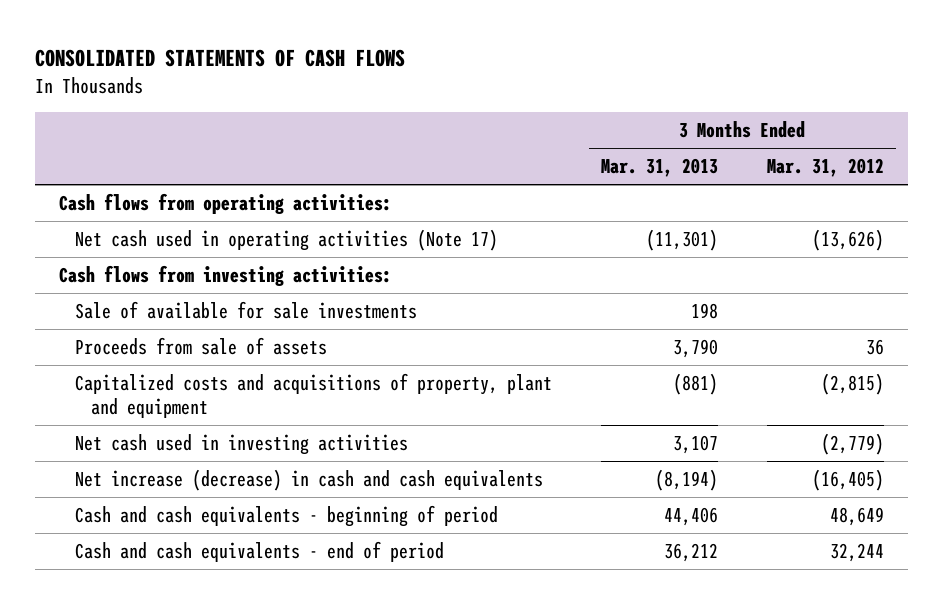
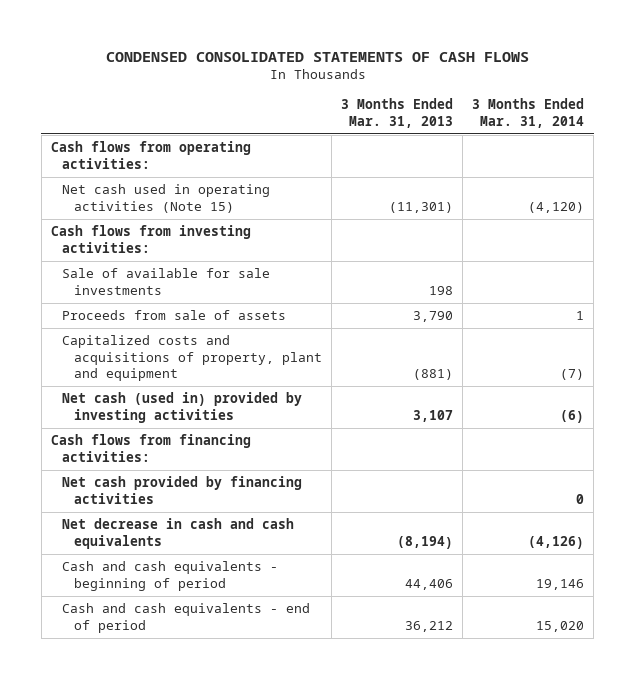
[34,48,405,67] CONSOLIDATED STATEMENTS OF CASH FLOWS -> [105,51,529,62] CONDENSED CONSOLIDATED STATEMENTS OF CASH FLOWS
[766,158,884,178] Mar. 31, 2012 -> none
none -> [472,98,585,128] 3 Months Ended Mar. 31, 2014
[75,228,499,251] Net cash used in operating activities (Note 17) -> [62,184,271,213] Net cash used in operating activities (Note 15)
[75,433,409,455] Net cash used in investing activities -> [62,392,303,423] Net cash (used in) provided by investing activities
none -> [51,434,252,462] Cash flows from financing activities:
none -> [62,476,303,504] Net cash provided by financing activities
[75,468,544,491] Net increase (decrease) in cash and cash equivalents -> [62,518,295,549] Net decrease in cash and cash equivalents

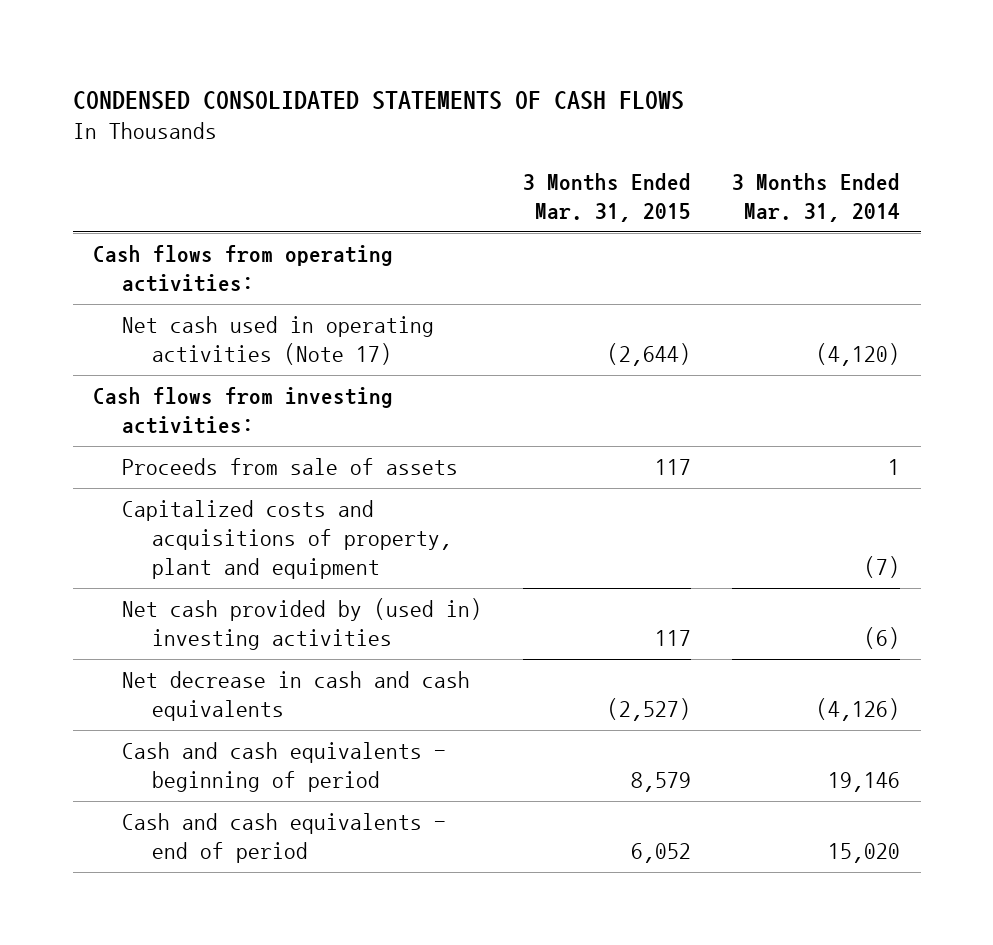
[340,98,453,128] 3 Months Ended Mar. 31, 2013 -> none
none -> [523,172,692,222] 3 Months Ended Mar. 31, 2015
[62,184,271,213] Net cash used in operating activities (Note 15) -> [122,316,435,366] Net cash used in operating activities (Note 17)
[62,268,271,295] Sale of available for sale investments -> none
[51,434,252,462] Cash flows from financing activities: -> none
[62,476,303,504] Net cash provided by financing activities -> none
[62,392,303,423] Net cash (used in) provided by investing activities -> [122,598,483,651] Net cash provided by (used in) investing activities

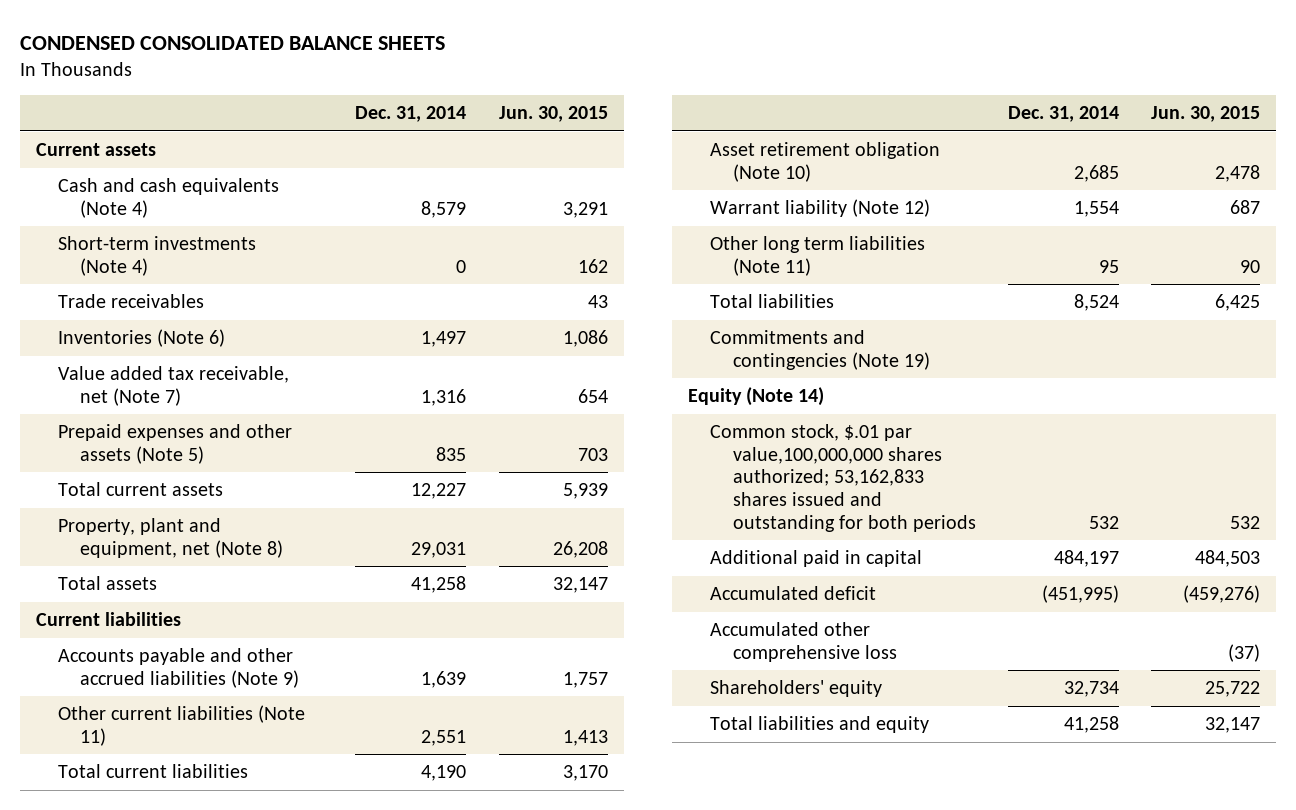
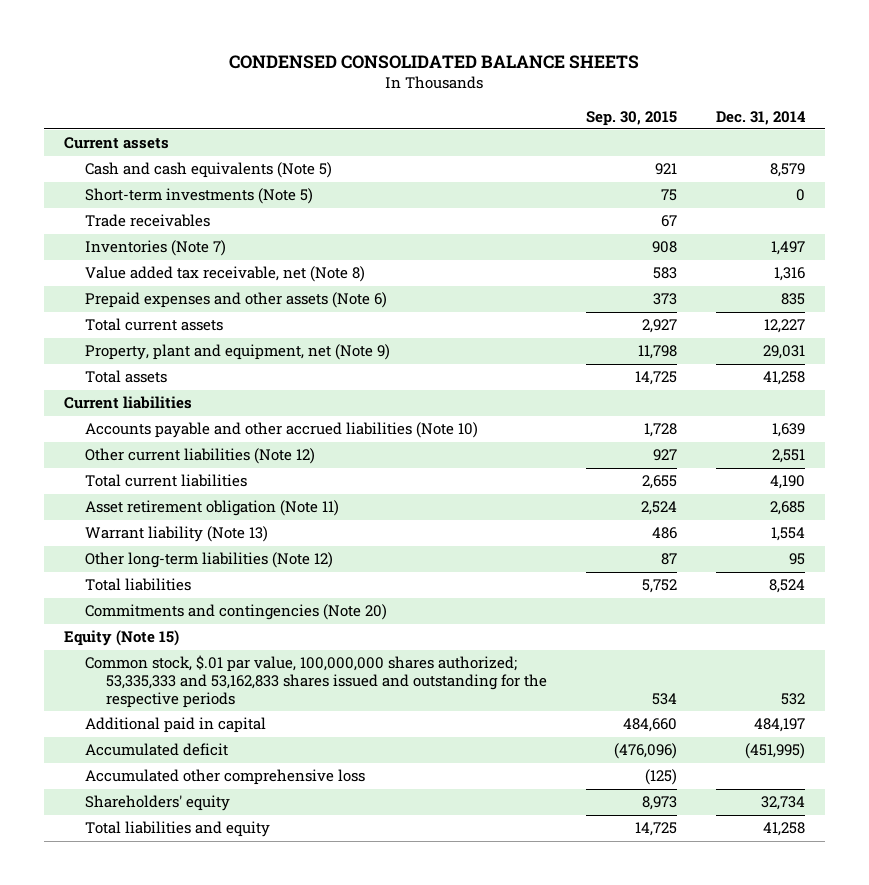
[498,106,608,123] Jun. 30, 2015 -> none
none -> [585,110,677,126] Sep. 30, 2015
[58,178,280,218] Cash and cash equivalents (Note 4) -> [84,162,332,179] Cash and cash equivalents (Note 5)
[58,236,257,276] Short-term investments (Note 4) -> [84,188,313,205] Short-term investments (Note 5)
[58,329,226,348] Inventories (Note 6) -> [84,240,226,257] Inventories (Note 7)
[58,366,290,406] Value added tax receivable, net (Note 7) -> [84,266,365,283] Value added tax receivable, net (Note 8)
[58,424,293,464] Prepaid expenses and other assets (Note 5) -> [84,292,387,309] Prepaid expenses and other assets (Note 6)
[58,518,284,558] Property, plant and equipment, net (Note 8) -> [84,344,390,361] Property, plant and equipment, net (Note 9)
[58,648,300,688] Accounts payable and other accrued liabilities (Note 9) -> [84,422,478,439] Accounts payable and other accrued liabilities (Note 10)
[58,705,306,746] Other current liabilities (Note 11) -> [84,448,315,465] Other current liabilities (Note 12)
[710,142,941,182] Asset retirement obligation (Note 10) -> [84,500,339,517] Asset retirement obligation (Note 11)
[710,199,931,218] Warrant liability (Note 12) -> [84,526,268,543] Warrant liability (Note 13)
[710,236,926,276] Other long term liabilities (Note 11) -> [84,552,333,569] Other long-term liabilities (Note 12)
[710,330,930,370] Commitments and contingencies (Note 19) -> [84,604,387,621] Commitments and contingencies (Note 20)
[688,387,825,407] Equity (Note 14) -> [63,630,179,647] Equity (Note 15)
[710,424,976,532] Common stock, $.01 par value,100,000,000 shares authorized; 53,162,833 shares issued and outstanding for both periods -> [84,655,547,708] Common stock, $.01 par value, 100,000,000 shares authorized; 53,335,333 and 53,162,833 shares issued and outstanding for the respective periods

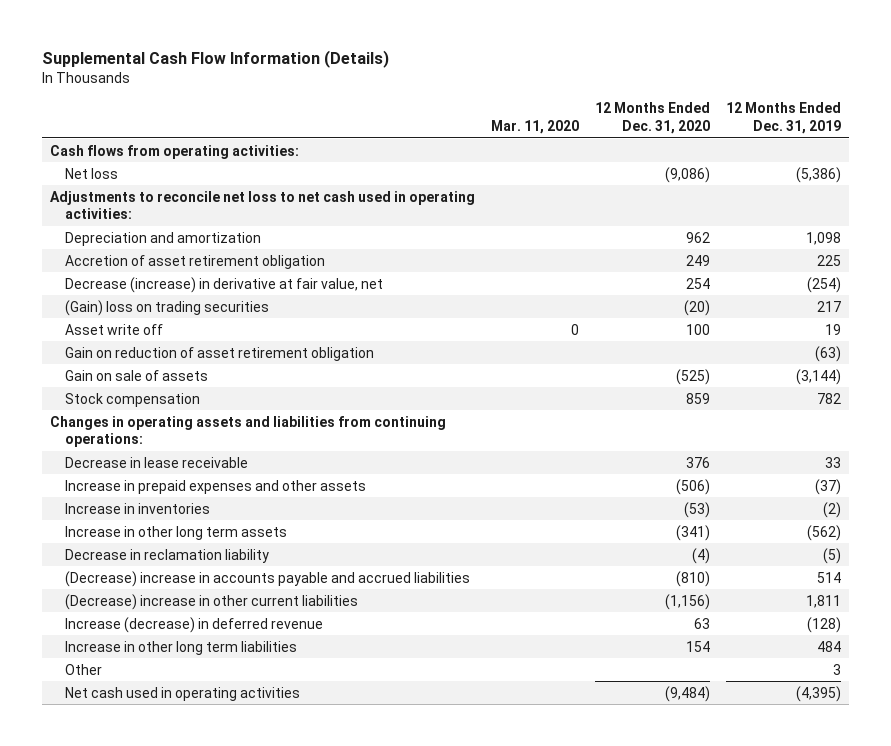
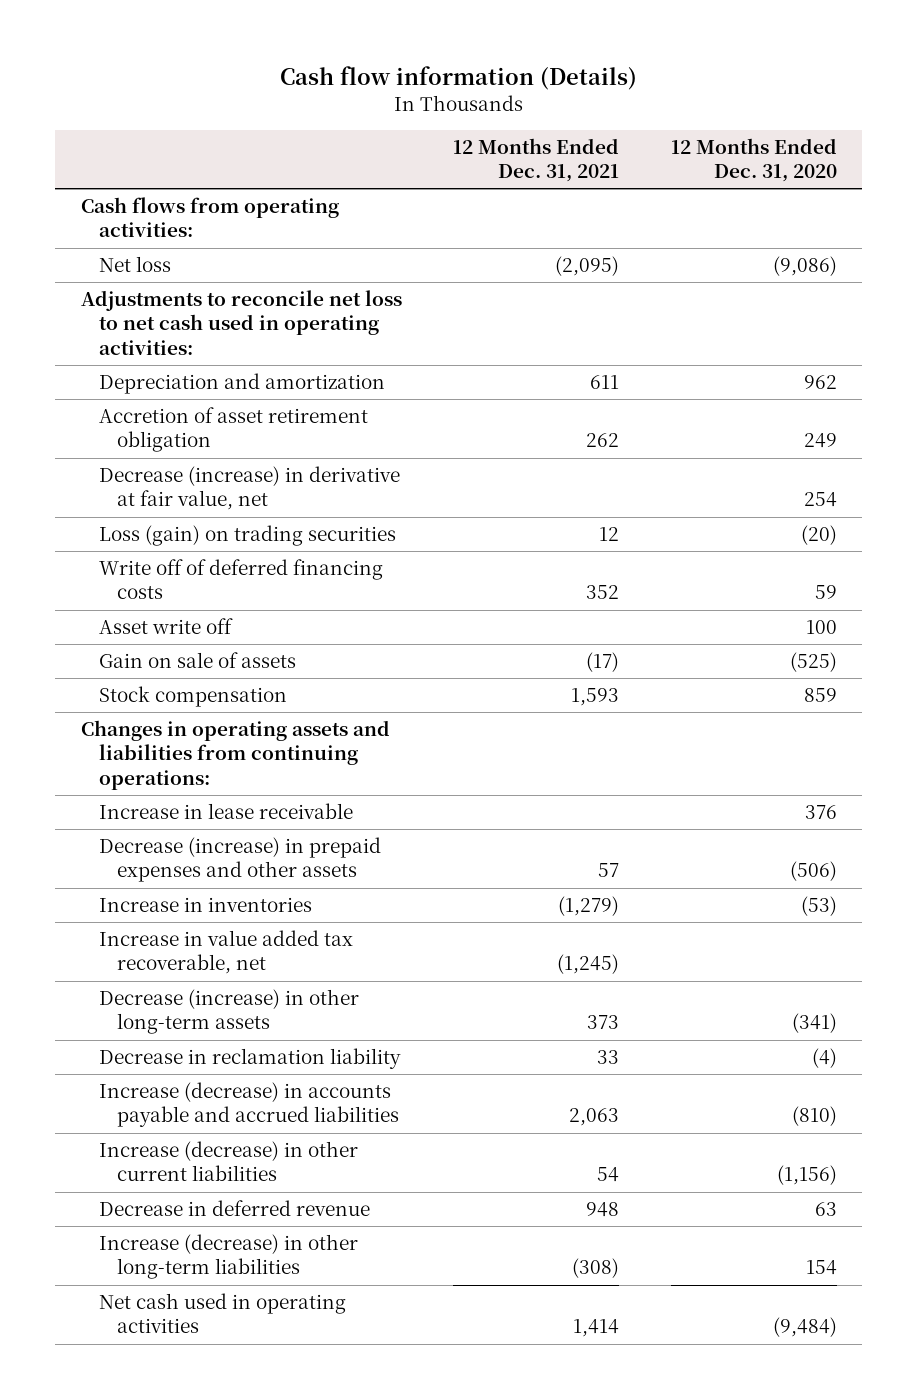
[41,49,389,68] Supplemental Cash Flow Information (Details) -> [279,65,637,90] Cash flow information (Details)
[490,119,579,134] Mar. 11, 2020 -> none
[726,102,842,134] 12 Months Ended Dec. 31, 2019 -> none
none -> [453,137,620,182] 12 Months Ended Dec. 31, 2021
[64,299,269,316] (Gain) loss on trading securities -> [98,525,396,547] Loss (gain) on trading securities
none -> [98,559,383,600] Write off of deferred financing costs
[64,346,374,361] Gain on reduction of asset retirement obligation -> none
[64,456,248,468] Decrease in lease receivable -> [98,803,353,820] Increase in lease receivable
[64,479,366,494] Increase in prepaid expenses and other assets -> [98,837,381,883] Decrease (increase) in prepaid expenses and other assets
none -> [98,930,353,975] Increase in value added tax recoverable, net
[64,525,287,540] Increase in other long term assets -> [98,989,359,1035] Decrease (increase) in other long-term assets
[64,663,102,675] Other -> none
[64,570,470,587] (Decrease) increase in accounts payable and accrued liabilities -> [98,1082,399,1128] Increase (decrease) in accounts payable and accrued liabilities
[64,593,358,610] (Decrease) increase in other current liabilities -> [98,1141,358,1182] Increase (decrease) in other current liabilities
[64,616,323,633] Increase (decrease) in deferred revenue -> [98,1200,370,1217] Decrease in deferred revenue
[64,640,297,655] Increase in other long term liabilities -> [98,1234,358,1280] Increase (decrease) in other long-term liabilities

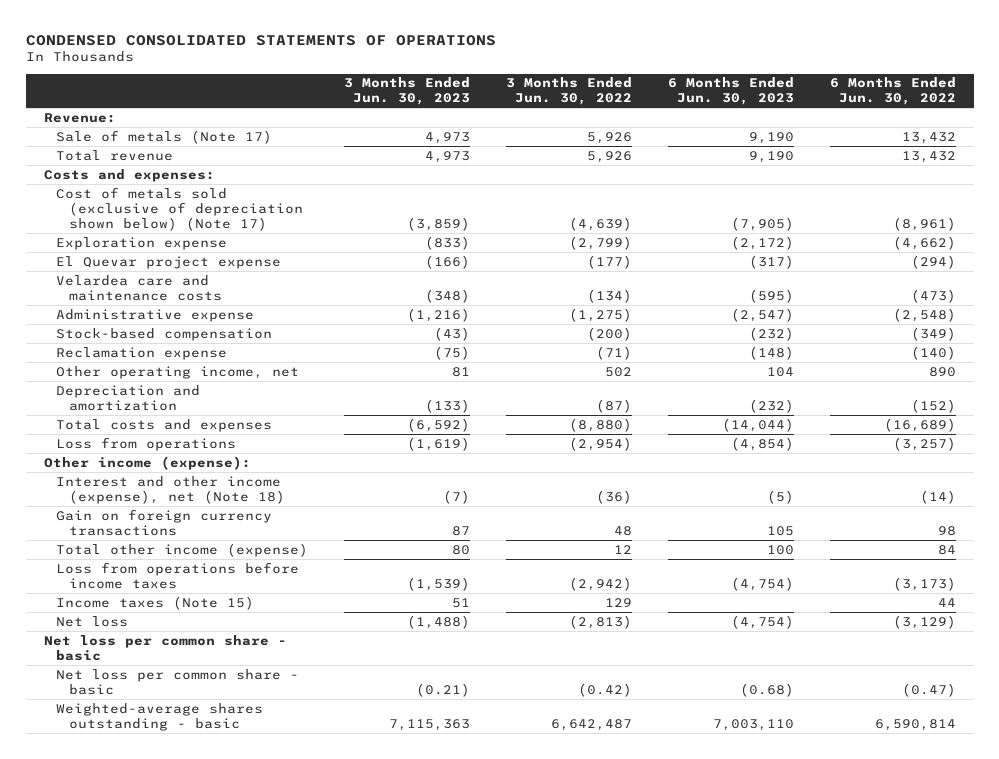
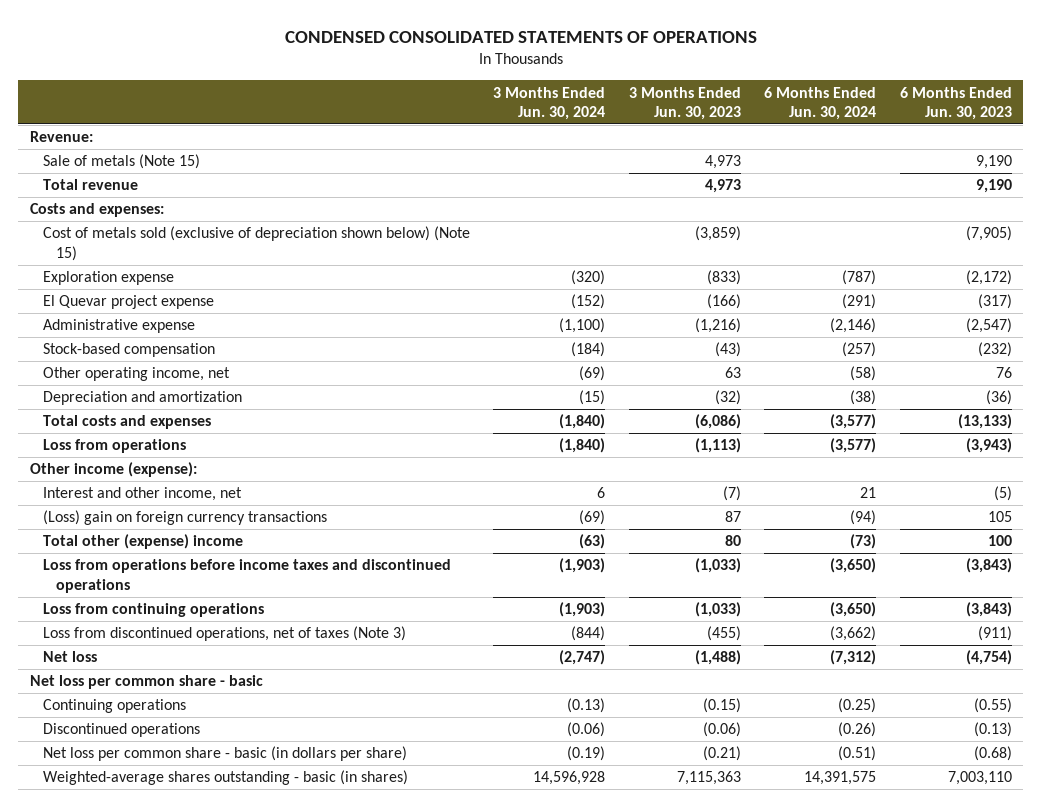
[506,77,633,106] 3 Months Ended Jun. 30, 2022 -> none
[829,77,956,106] 6 Months Ended Jun. 30, 2022 -> none
none -> [493,86,606,121] 3 Months Ended Jun. 30, 2024
none -> [764,86,877,121] 6 Months Ended Jun. 30, 2024
[56,129,273,144] Sale of metals (Note 17) -> [42,154,200,170] Sale of metals (Note 15)
[56,186,304,231] Cost of metals sold (exclusive of depreciation shown below) (Note 17) -> [42,226,470,261] Cost of metals sold (exclusive of depreciation shown below) (Note 15)
[56,274,223,301] Velardea care and maintenance costs -> none
[56,346,228,360] Reclamation expense -> none
[452,366,471,377] 81 -> [724,367,741,379] 63
[767,366,795,377] 104 -> [995,367,1012,379] 76
[425,398,471,413] (133) -> [714,390,741,406] (32)
[749,398,795,413] (232) -> [985,390,1012,406] (36)
[407,417,471,432] (6,592) -> [694,414,741,430] (6,086)
[722,417,795,432] (14,044) -> [957,414,1012,430] (13,133)
[407,436,471,451] (1,619) -> [694,438,741,454] (1,113)
[731,436,795,451] (4,854) -> [965,438,1012,454] (3,943)
[56,595,255,610] Income taxes (Note 15) -> none
[56,475,286,504] Interest and other income (expense), net (Note 18) -> [42,487,242,502] Interest and other income, net
[56,508,273,536] Gain on foreign currency transactions -> [42,510,327,526] (Loss) gain on foreign currency transactions
[56,542,309,557] Total other income (expense) -> [42,534,243,550] Total other (expense) income
[56,561,300,589] Loss from operations before income taxes -> [42,559,451,593] Loss from operations before income taxes and discontinued operations
[407,576,471,591] (1,539) -> [694,558,741,574] (1,033)
[731,576,795,591] (4,754) -> [965,558,1012,574] (3,843)
none -> [42,603,264,618] Loss from continuing operations
none -> [42,626,406,642] Loss from discontinued operations, net of taxes (Note 3)
none -> [42,699,186,714] Continuing operations
none -> [42,723,200,738] Discontinued operations
[56,668,300,695] Net loss per common share - basic -> [42,746,407,762] Net loss per common share - basic (in dollars per share)
[56,702,264,731] Weighted-average shares outstanding - basic -> [42,770,408,786] Weighted-average shares outstanding - basic (in shares)

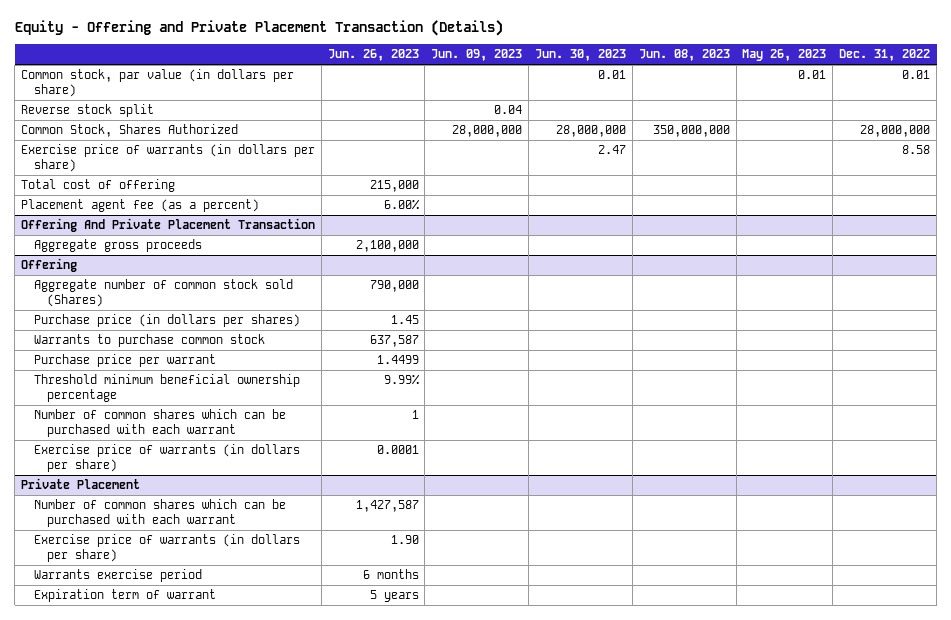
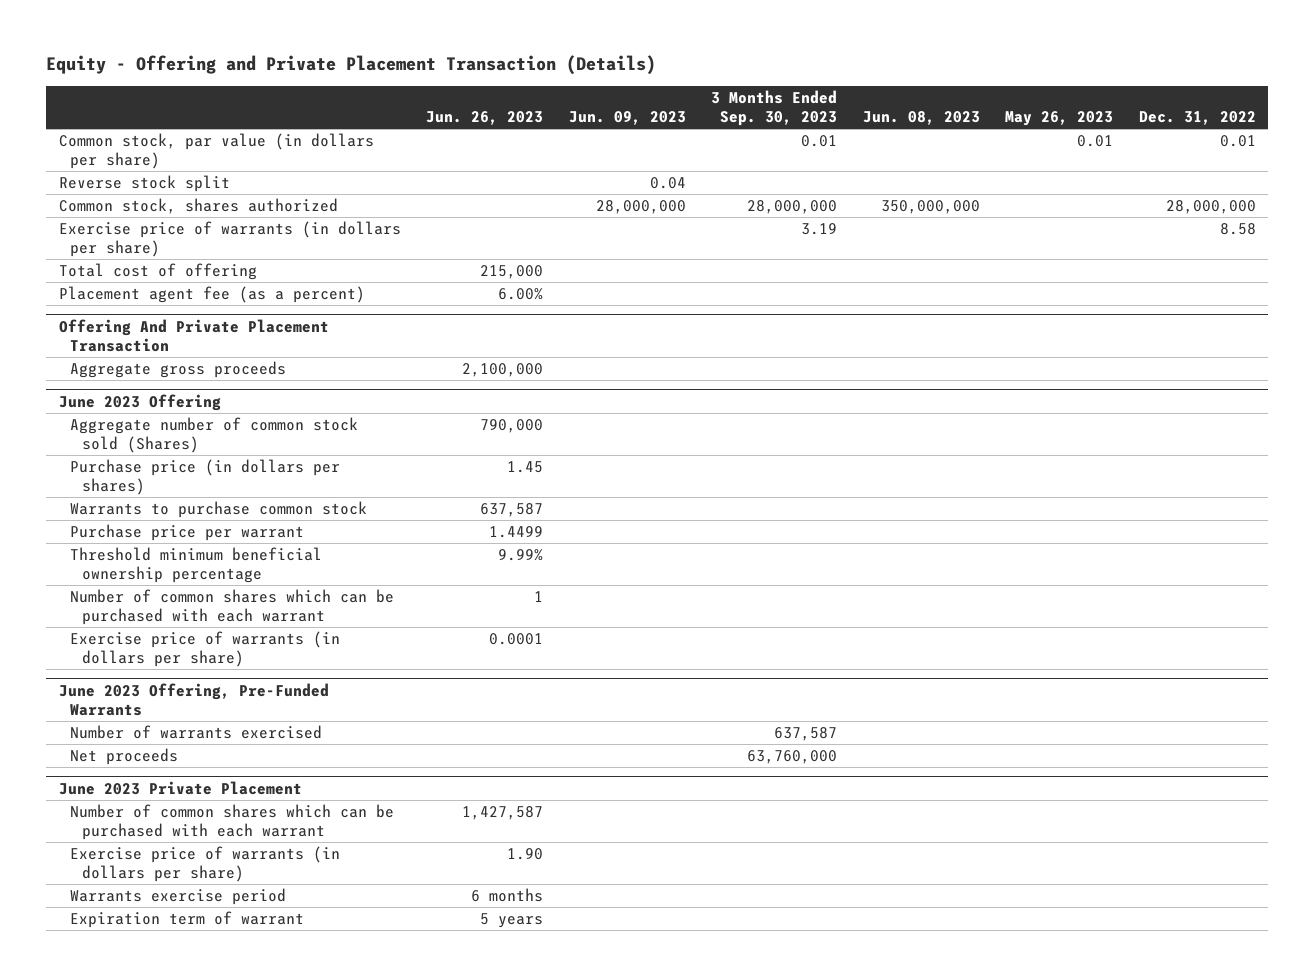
[535,49,627,62] Jun. 30, 2023 -> none
none -> [711,89,838,127] 3 Months Ended Sep. 30, 2023
[20,124,238,138] Common Stock, Shares Authorized -> [58,198,338,215] Common stock, shares authorized
[20,258,77,273] Offering -> none
none -> [58,393,221,411] June 2023 Offering
none -> [58,682,329,716] June 2023 Offering, Pre-Funded Warrants
none -> [70,725,323,740] Number of warrants exercised
none -> [70,748,179,766] Net proceeds
[20,478,140,490] Private Placement -> [58,780,302,795] June 2023 Private Placement

